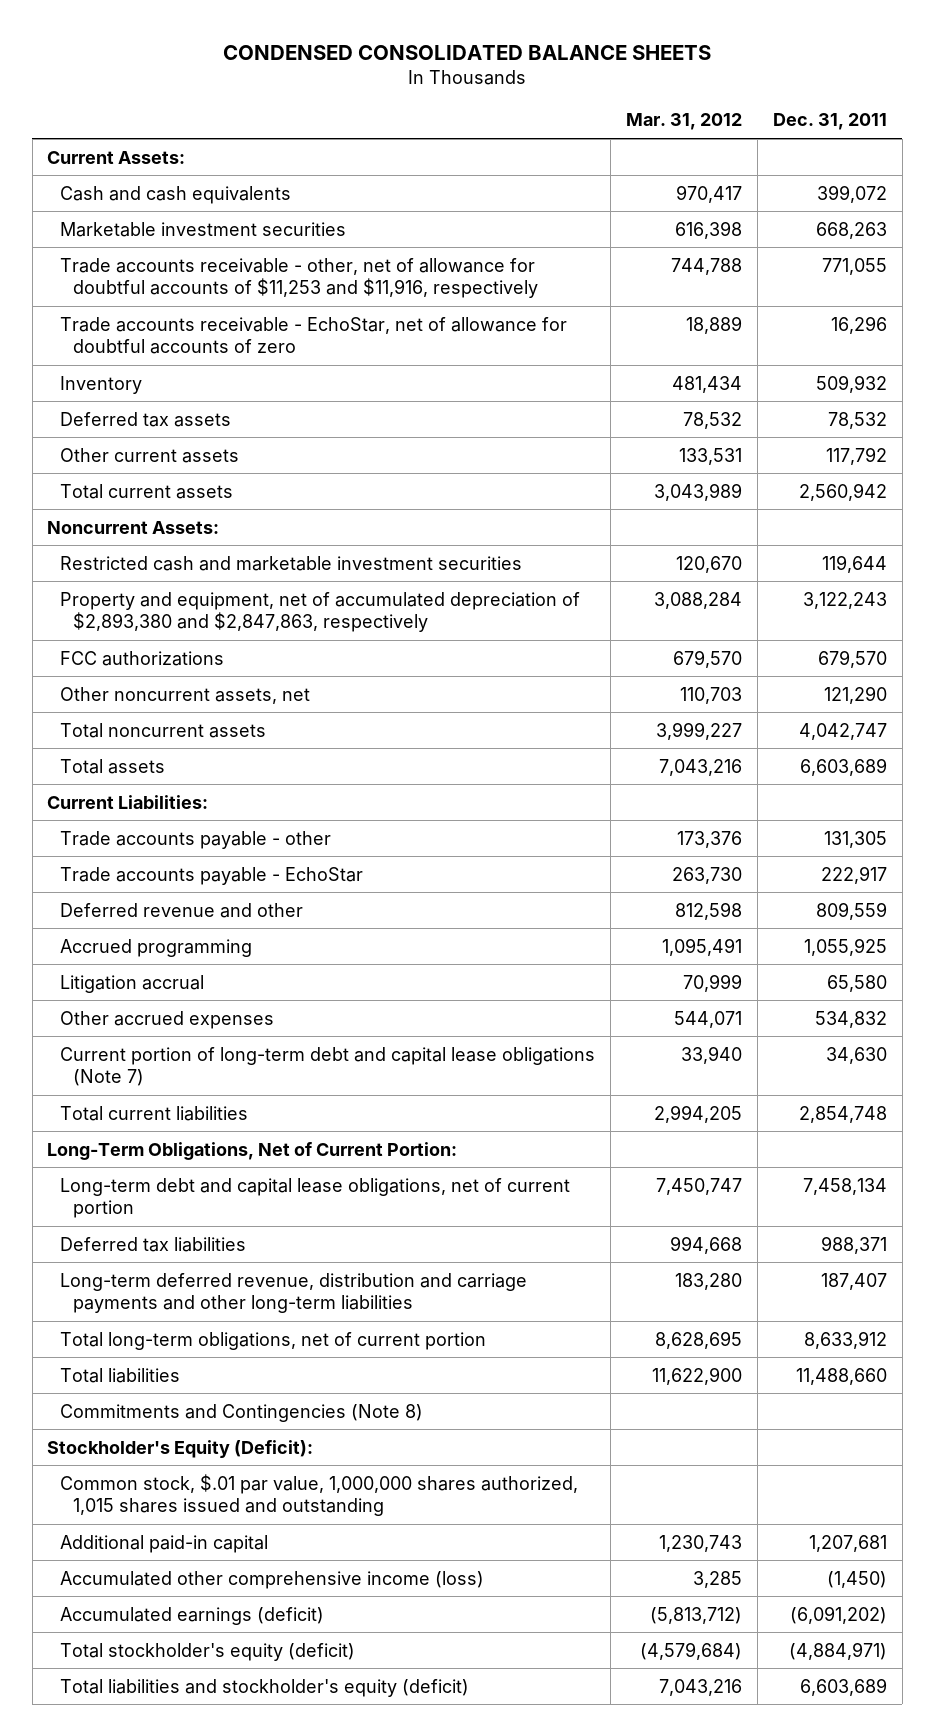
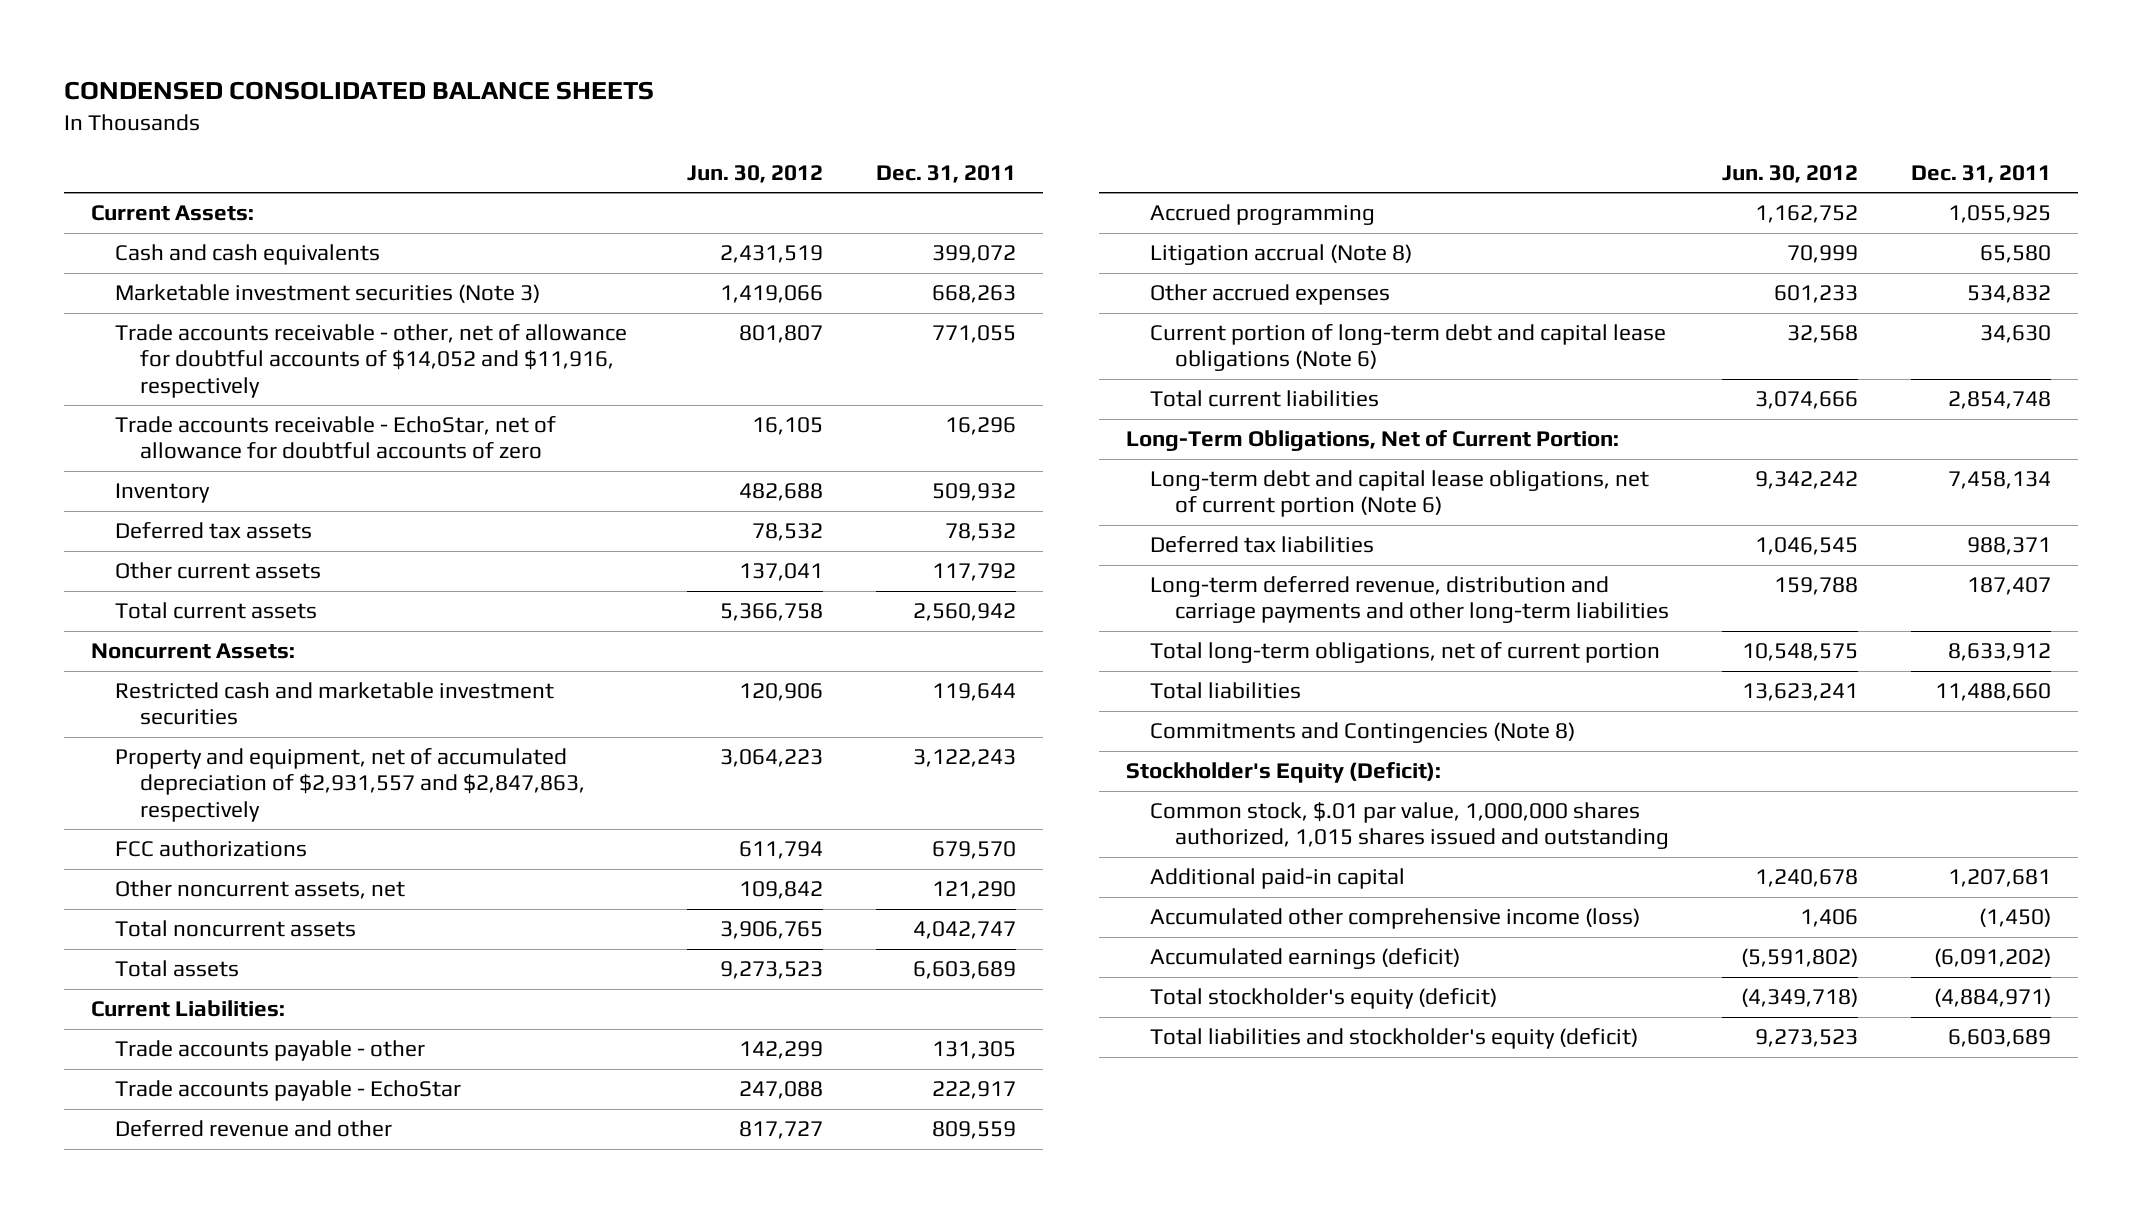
[626,113,743,131] Mar. 31, 2012 -> none
none -> [686,164,823,183] Jun. 30, 2012
[60,221,347,237] Marketable investment securities -> [115,284,541,304] Marketable investment securities (Note 3)
[60,257,539,299] Trade accounts receivable - other, net of allowance for doubtful accounts of $11,253 and $11,916, respectively -> [115,324,628,398] Trade accounts receivable - other, net of allowance for doubtful accounts of $14,052 and $11,916, respectively
[60,591,581,633] Property and equipment, net of accumulated depreciation of $2,893,380 and $2,847,863, respectively -> [115,748,585,822] Property and equipment, net of accumulated depreciation of $2,931,557 and $2,847,863, respectively
[60,974,205,993] Litigation accrual -> [1150,244,1413,266] Litigation accrual (Note 8)
[60,1046,596,1087] Current portion of long-term debt and capital lease obligations (Note 7) -> [1150,324,1667,372] Current portion of long-term debt and capital lease obligations (Note 6)
[60,1177,571,1219] Long-term debt and capital lease obligations, net of current portion -> [1150,470,1650,518] Long-term debt and capital lease obligations, net of current portion (Note 6)

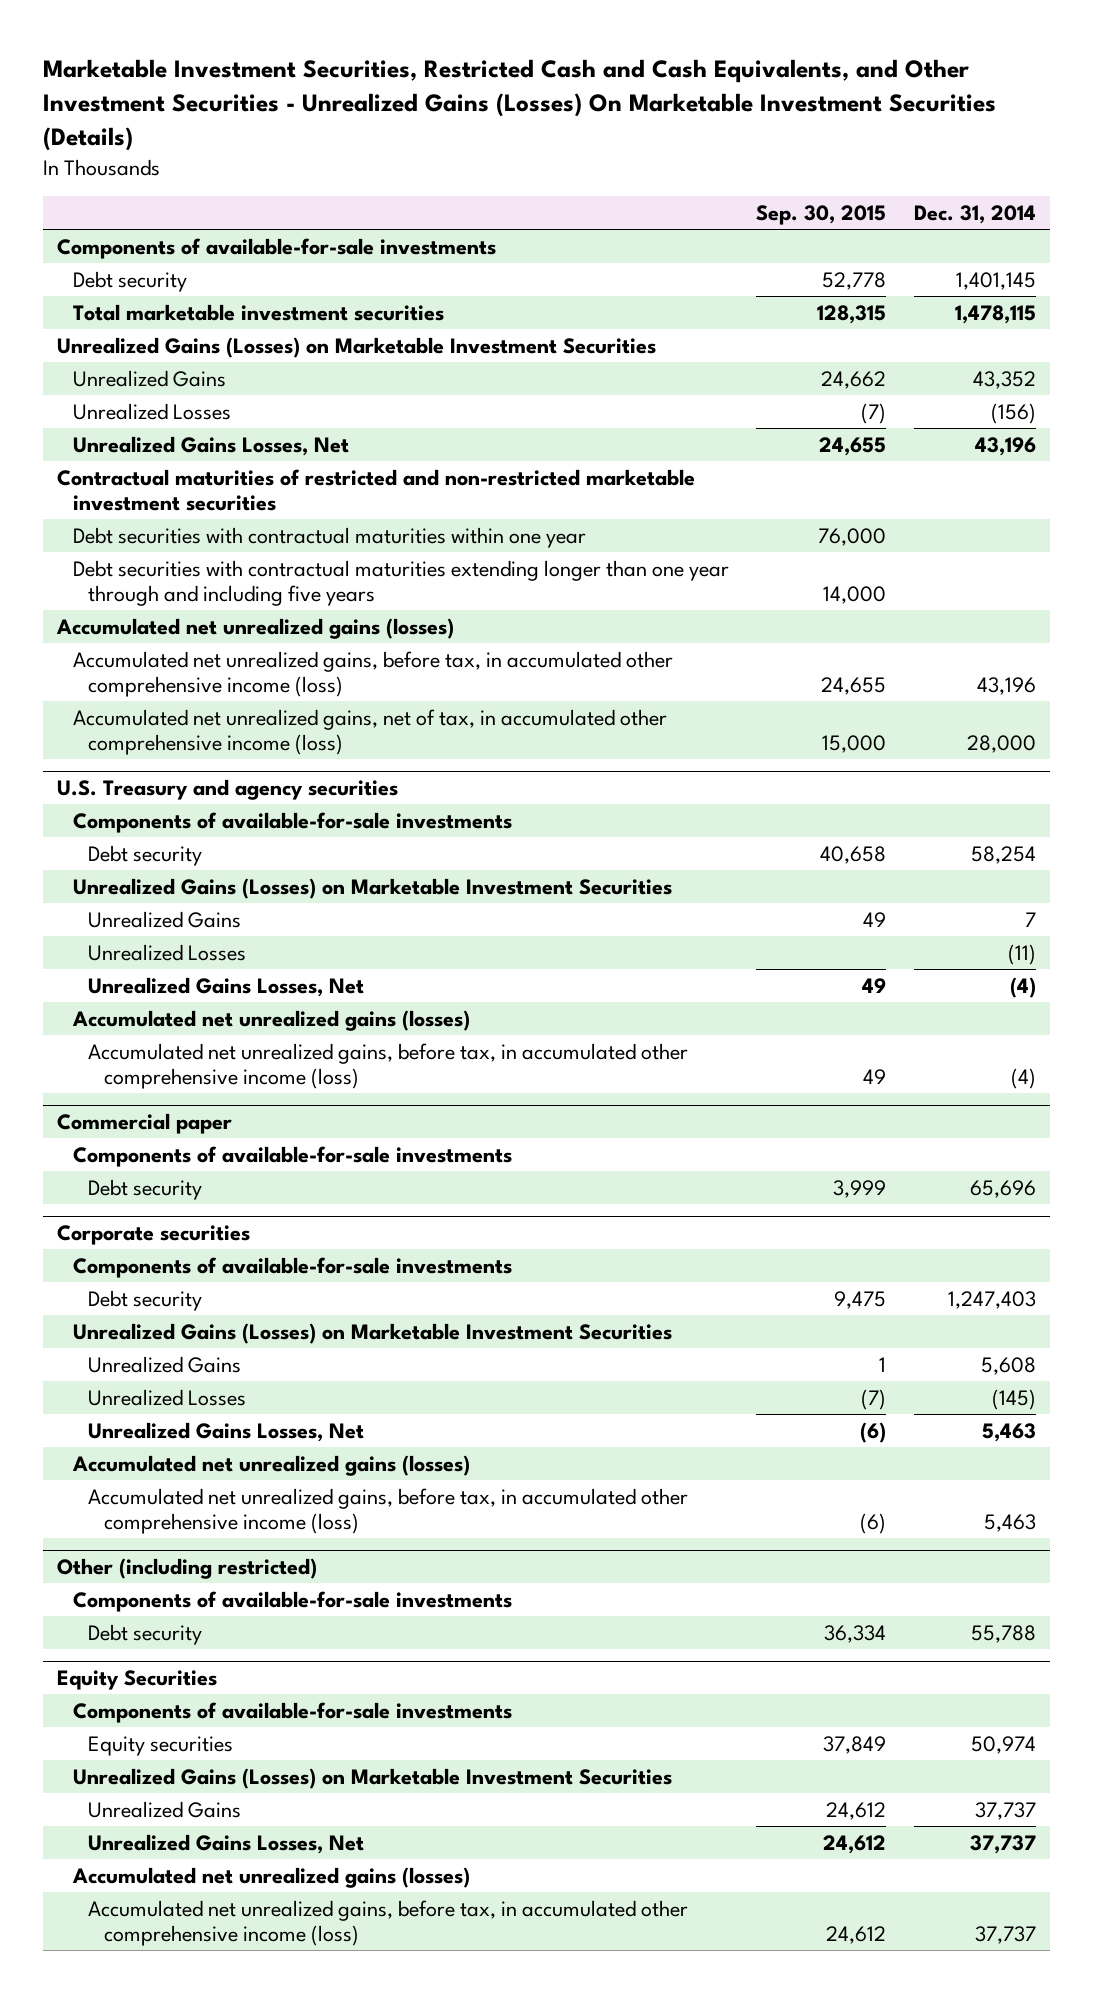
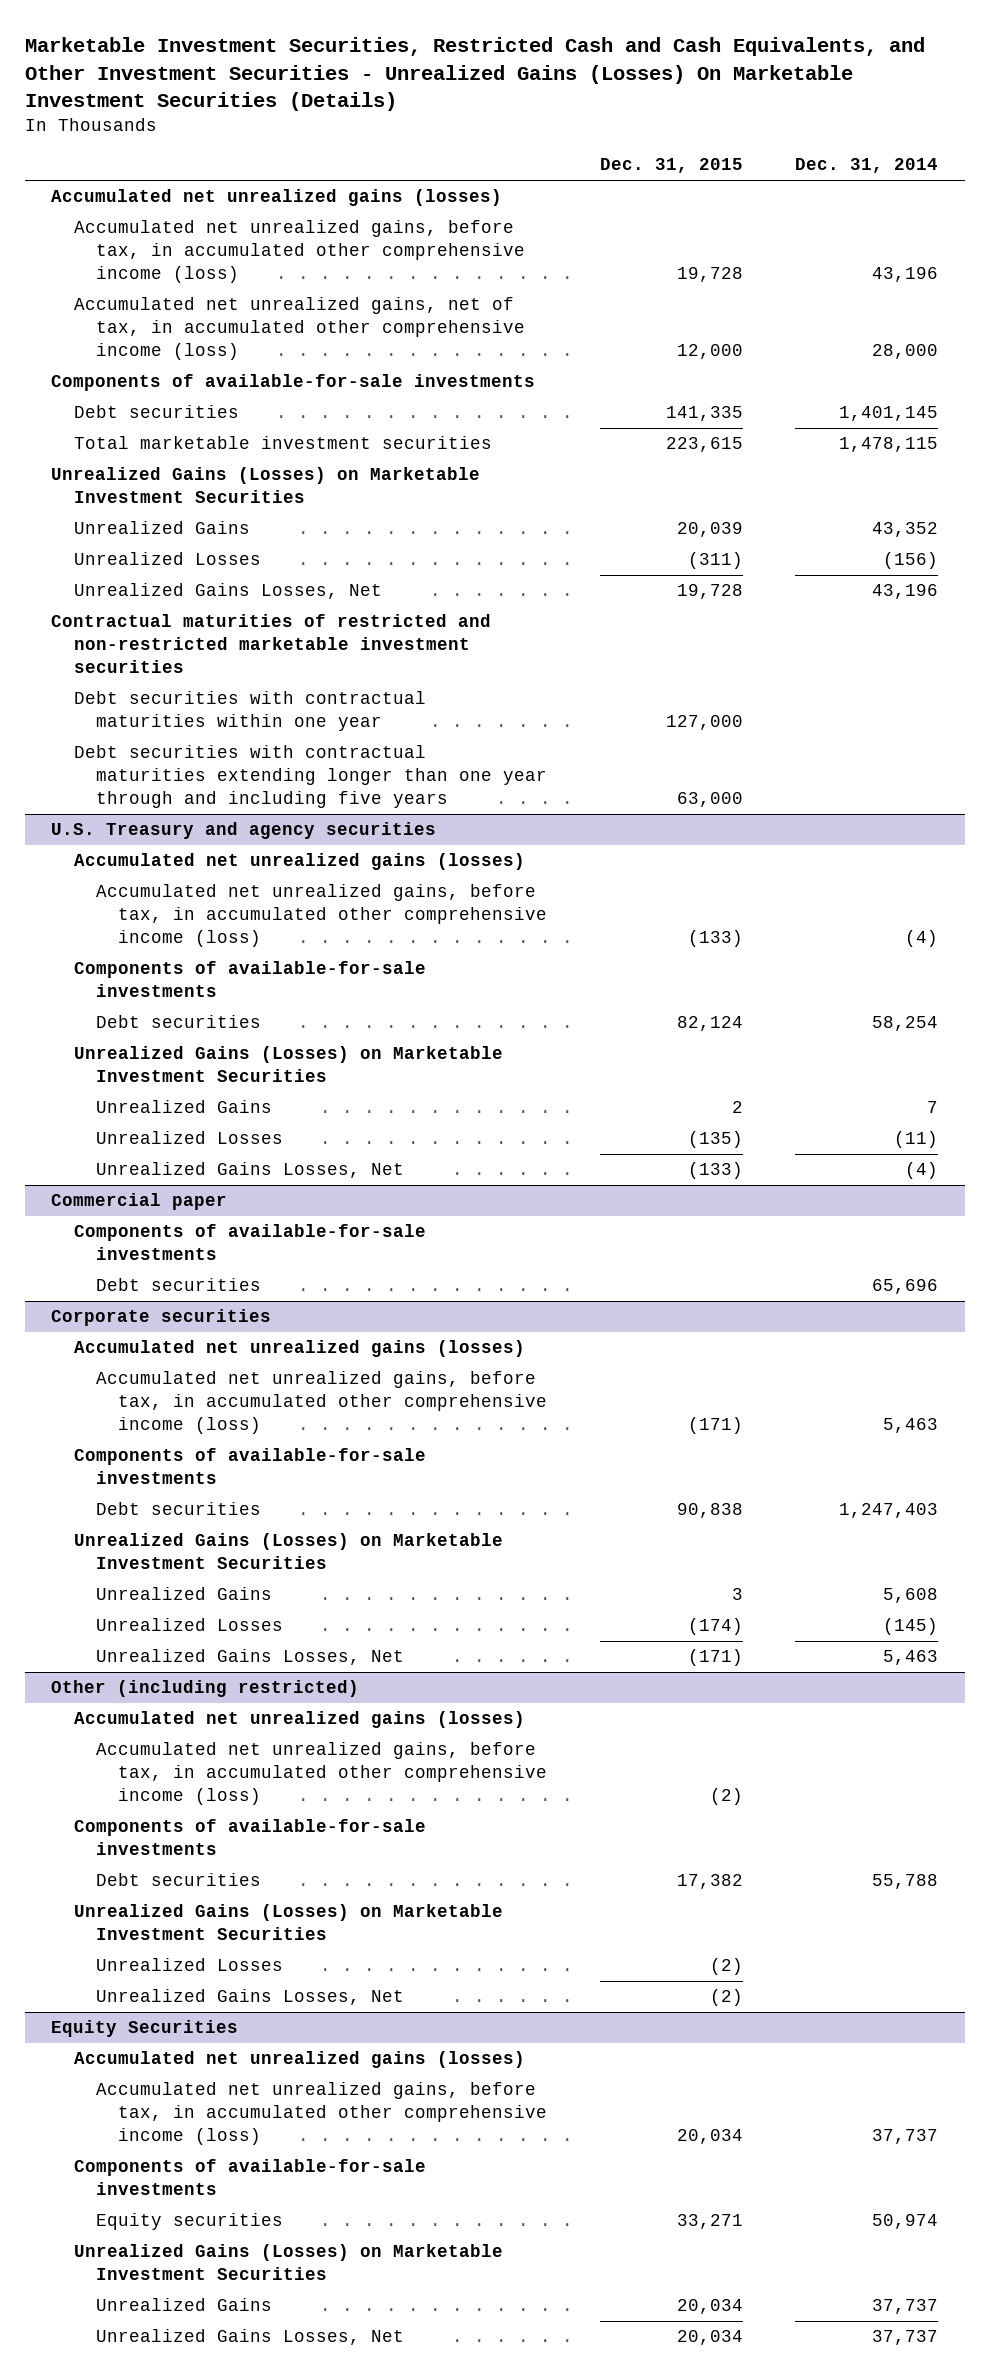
[756,204,887,225] Sep. 30, 2015 -> none
none -> [599,158,743,174] Dec. 31, 2015
[55,617,454,639] Accumulated net unrealized gains (losses) -> [51,189,503,207] Accumulated net unrealized gains (losses)
[72,650,673,697] Accumulated net unrealized gains, before tax, in accumulated other comprehensive income (loss) -> [73,220,525,284] Accumulated net unrealized gains, before tax, in accumulated other comprehensive income (loss)
[72,708,667,755] Accumulated net unrealized gains, net of tax, in accumulated other comprehensive income (loss) -> [73,297,525,361] Accumulated net unrealized gains, net of tax, in accumulated other comprehensive income (loss)
[72,270,187,292] Debt security -> [73,405,239,419] Debt securities
[71,1009,470,1031] Accumulated net unrealized gains (losses) -> [73,853,525,871] Accumulated net unrealized gains (losses)
[88,1042,689,1089] Accumulated net unrealized gains, before tax, in accumulated other comprehensive income (loss) -> [95,884,548,948] Accumulated net unrealized gains, before tax, in accumulated other comprehensive income (loss)
[88,844,203,866] Debt security -> [95,1015,261,1029] Debt securities
[88,1178,203,1200] Debt security -> [95,1278,261,1292] Debt securities
[71,1454,470,1476] Accumulated net unrealized gains (losses) -> [73,1340,525,1358] Accumulated net unrealized gains (losses)
[88,1487,689,1534] Accumulated net unrealized gains, before tax, in accumulated other comprehensive income (loss) -> [95,1371,548,1435] Accumulated net unrealized gains, before tax, in accumulated other comprehensive income (loss)
[88,1289,203,1311] Debt security -> [95,1502,261,1516] Debt securities
none -> [73,1711,525,1729] Accumulated net unrealized gains (losses)
none -> [95,1742,548,1806] Accumulated net unrealized gains, before tax, in accumulated other comprehensive income (loss)
[88,1623,203,1645] Debt security -> [95,1873,261,1887] Debt securities
none -> [73,1904,503,1941] Unrealized Gains (Losses) on Marketable Investment Securities
none -> [95,1958,283,1972] Unrealized Losses
none -> [95,1989,404,2006] Unrealized Gains Losses, Net
[71,1866,470,1888] Accumulated net unrealized gains (losses) -> [73,2051,525,2069] Accumulated net unrealized gains (losses)
[88,1899,689,1946] Accumulated net unrealized gains, before tax, in accumulated other comprehensive income (loss) -> [95,2082,548,2146] Accumulated net unrealized gains, before tax, in accumulated other comprehensive income (loss)

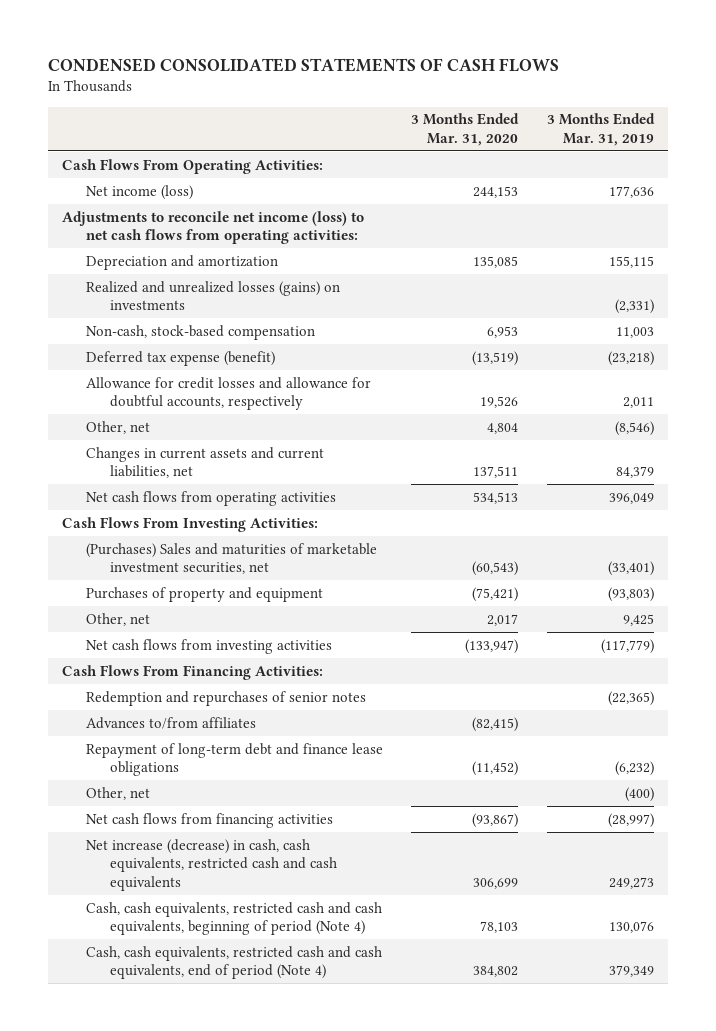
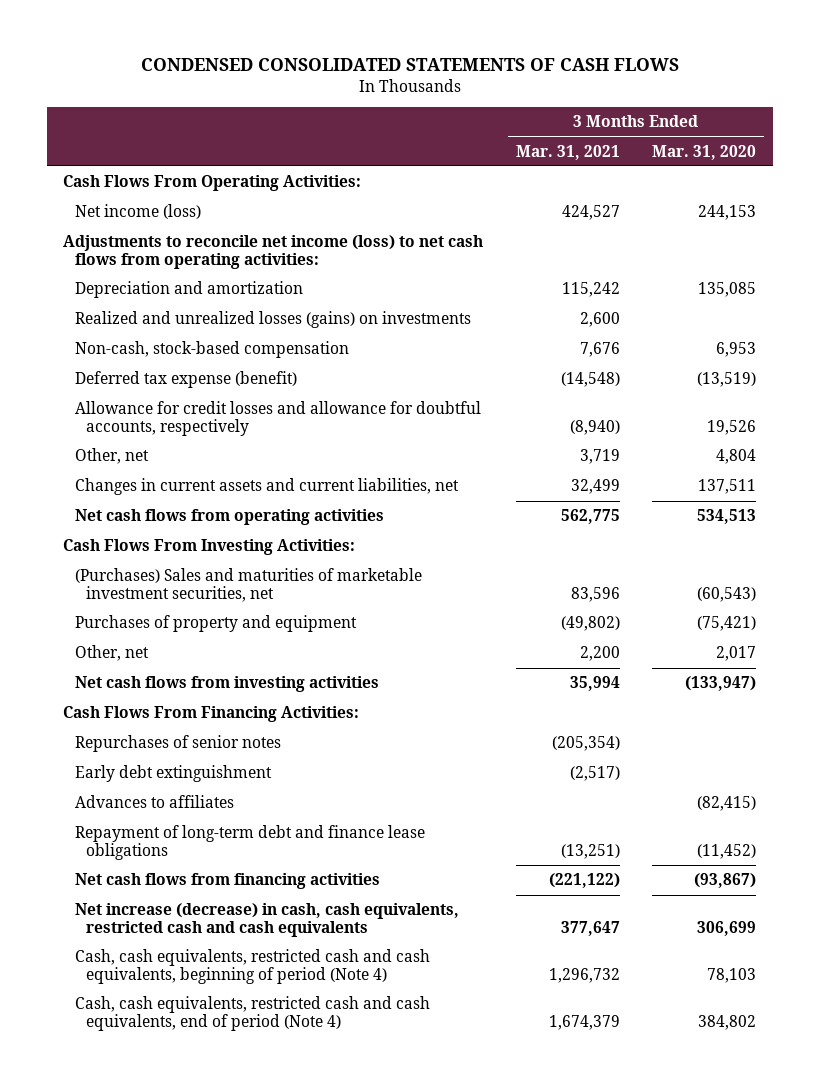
[547,113,656,146] 3 Months Ended Mar. 31, 2019 -> none
none -> [515,144,620,160] Mar. 31, 2021
[85,690,366,706] Redemption and repurchases of senior notes -> [74,735,281,753] Repurchases of senior notes
none -> [74,765,272,783] Early debt extinguishment
[85,716,256,729] Advances to/from affiliates -> [74,795,234,809] Advances to affiliates
[85,786,150,800] Other, net -> none

